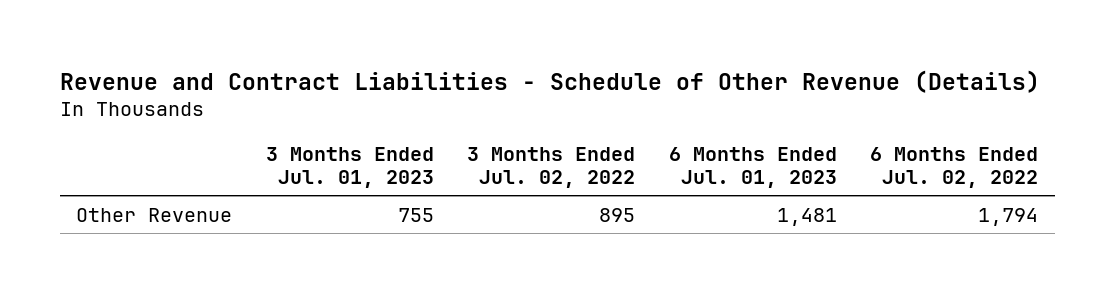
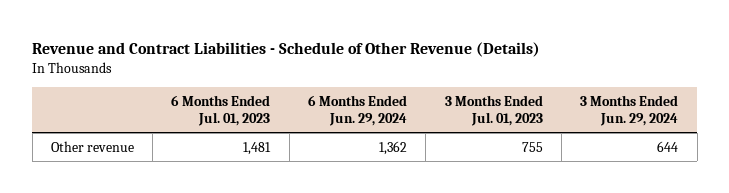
[467,146,636,188] 3 Months Ended Jul. 02, 2022 -> none
[870,146,1039,188] 6 Months Ended Jul. 02, 2022 -> none
none -> [308,94,408,126] 6 Months Ended Jun. 29, 2024
none -> [580,94,679,126] 3 Months Ended Jun. 29, 2024
[76,207,233,222] Other Revenue -> [50,140,134,152] Other revenue

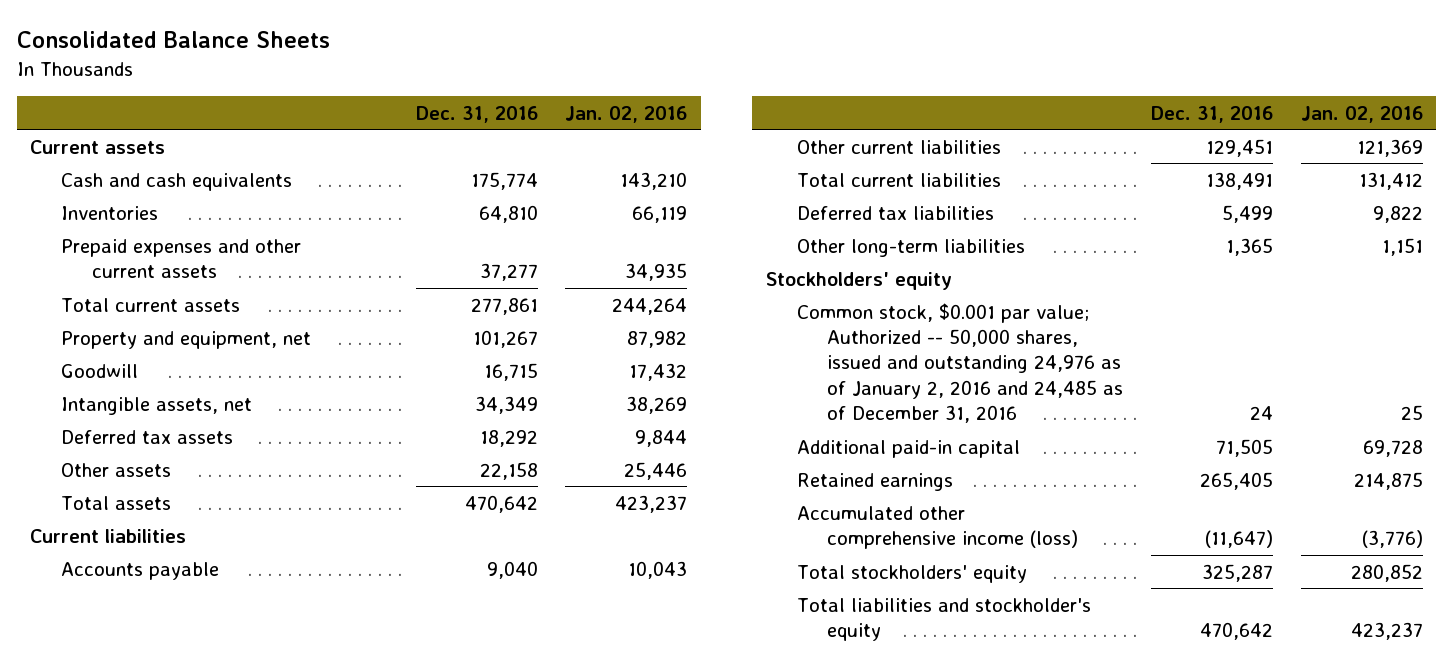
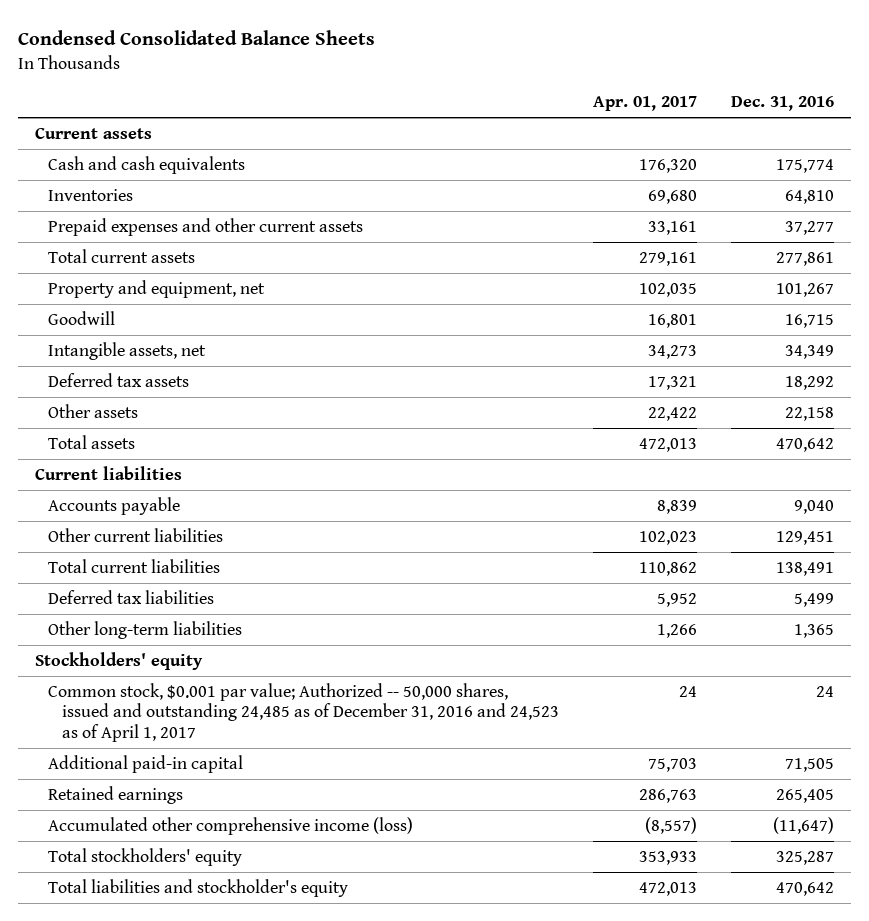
[16,31,330,49] Consolidated Balance Sheets -> [18,30,376,46] Condensed Consolidated Balance Sheets
[565,105,688,123] Jan. 02, 2016 -> none
none -> [592,96,697,112] Apr. 01, 2017
[796,302,1124,424] Common stock, $0.001 par value; Authorized -- 50,000 shares, issued and outstanding 24,976 as of January 2, 2016 and 24,485 as of December 31, 2016 -> [48,682,559,742] Common stock, $0.001 par value; Authorized -- 50,000 shares, issued and outstanding 24,485 as of December 31, 2016 and 24,523 as of April 1, 2017

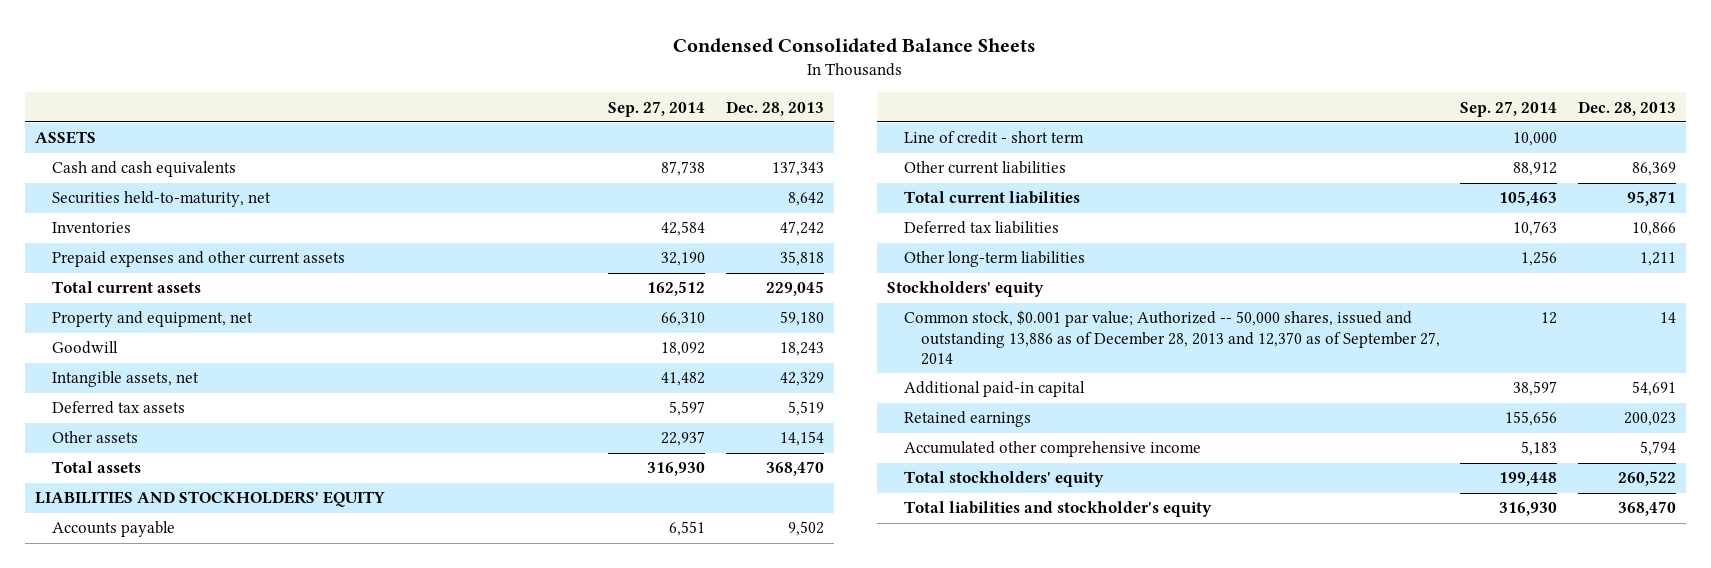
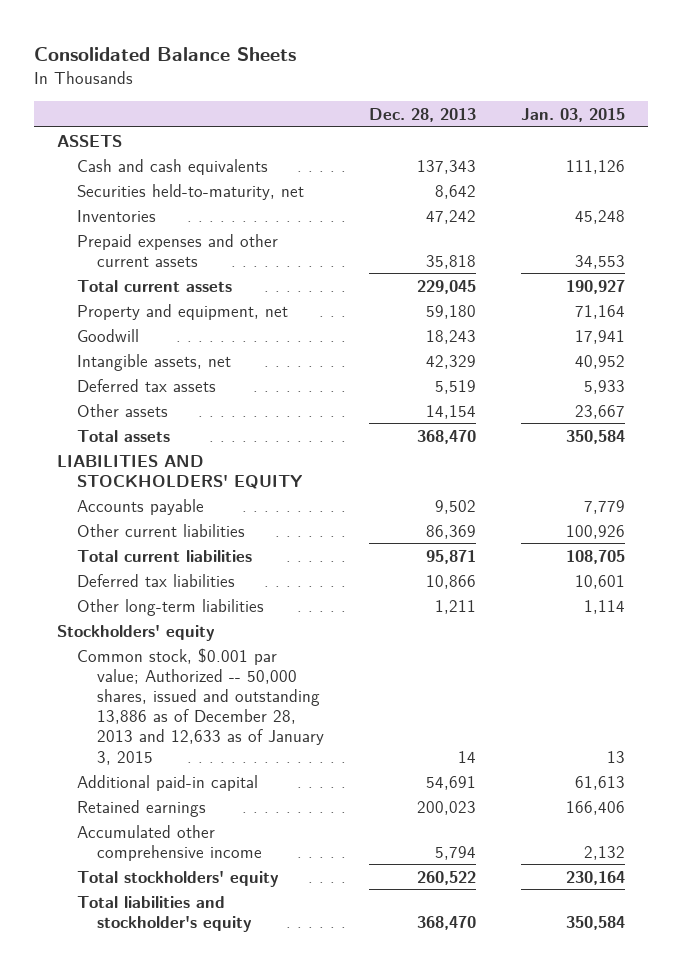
[673,37,1037,53] Condensed Consolidated Balance Sheets -> [34,47,297,62] Consolidated Balance Sheets
[608,100,706,117] Sep. 27, 2014 -> none
none -> [521,108,626,123] Jan. 03, 2015
[904,131,1085,145] Line of credit - short term -> none
[904,310,1441,365] Common stock, $0.001 par value; Authorized -- 50,000 shares, issued and outstanding 13,886 as of December 28, 2013 and 12,370 as of September 27, 2014 -> [76,647,324,765] Common stock, $0.001 par value; Authorized -- 50,000 shares, issued and outstanding 13,886 as of December 28, 2013 and 12,633 as of January 3, 2015

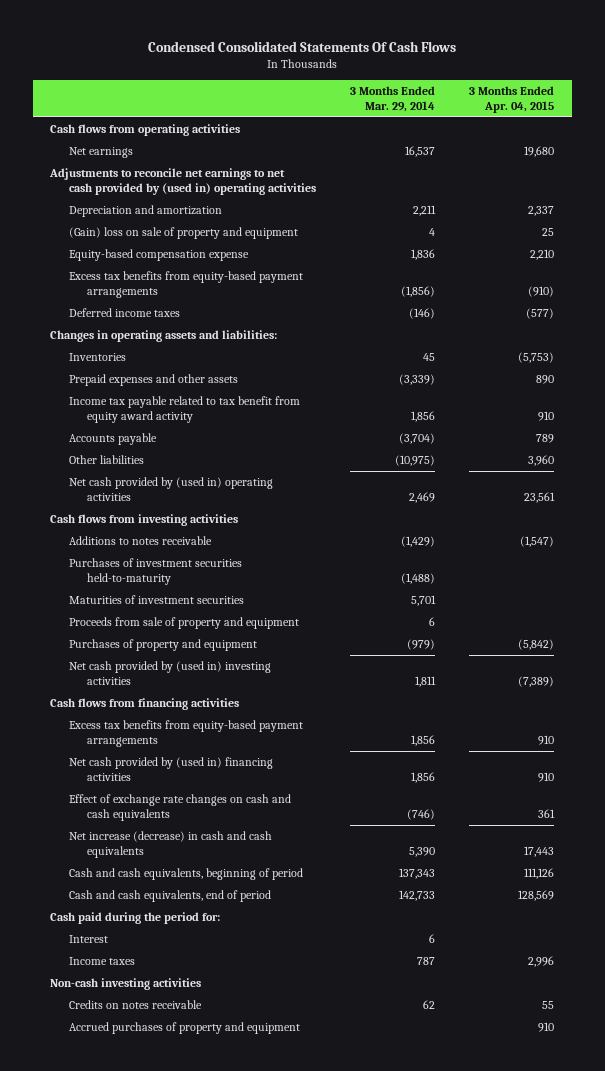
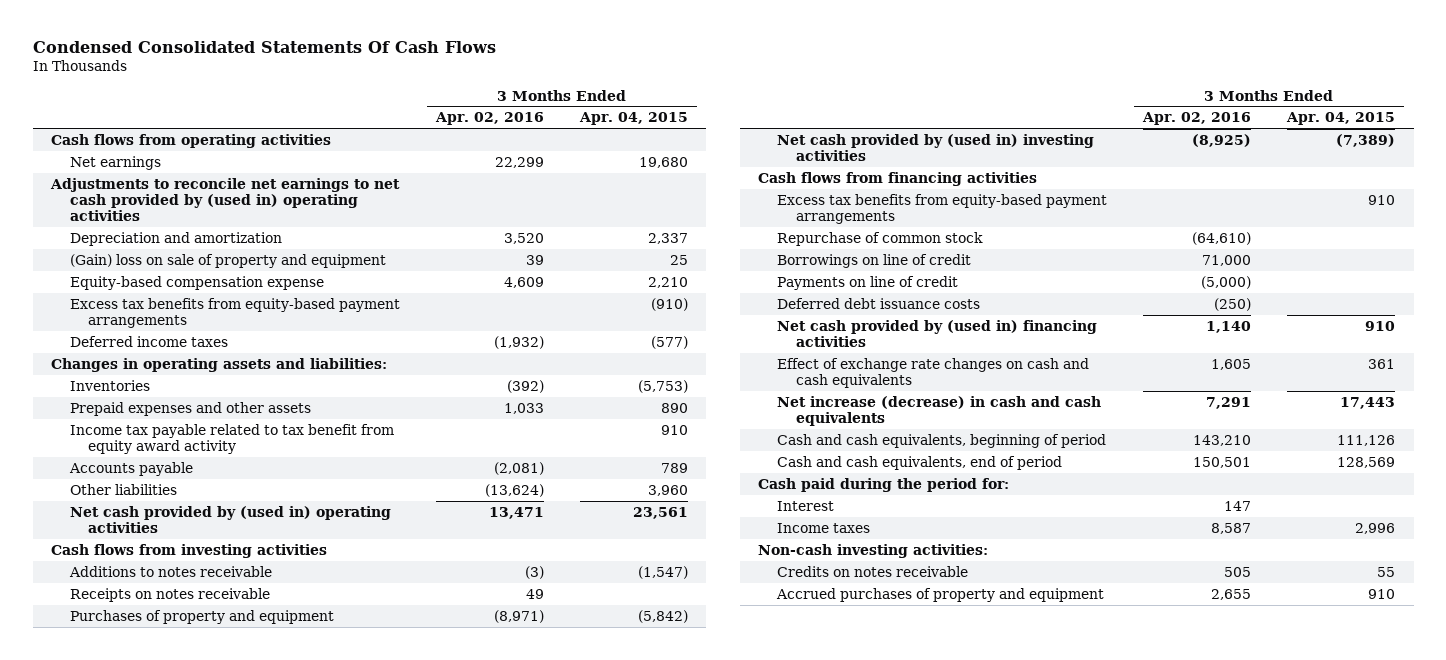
[350,86,436,112] 3 Months Ended Mar. 29, 2014 -> none
none -> [434,112,544,126] Apr. 02, 2016
[68,558,242,585] Purchases of investment securities held-to-maturity -> none
[68,595,244,605] Maturities of investment securities -> none
[68,617,299,630] Proceeds from sale of property and equipment -> none
none -> [69,587,270,602] Receipts on notes receivable
none -> [776,231,983,246] Repurchase of common stock
none -> [776,253,971,268] Borrowings on line of credit
none -> [776,275,958,290] Payments on line of credit
none -> [776,297,980,309] Deferred debt issuance costs
[50,978,202,991] Non-cash investing activities -> [757,543,988,558] Non-cash investing activities:

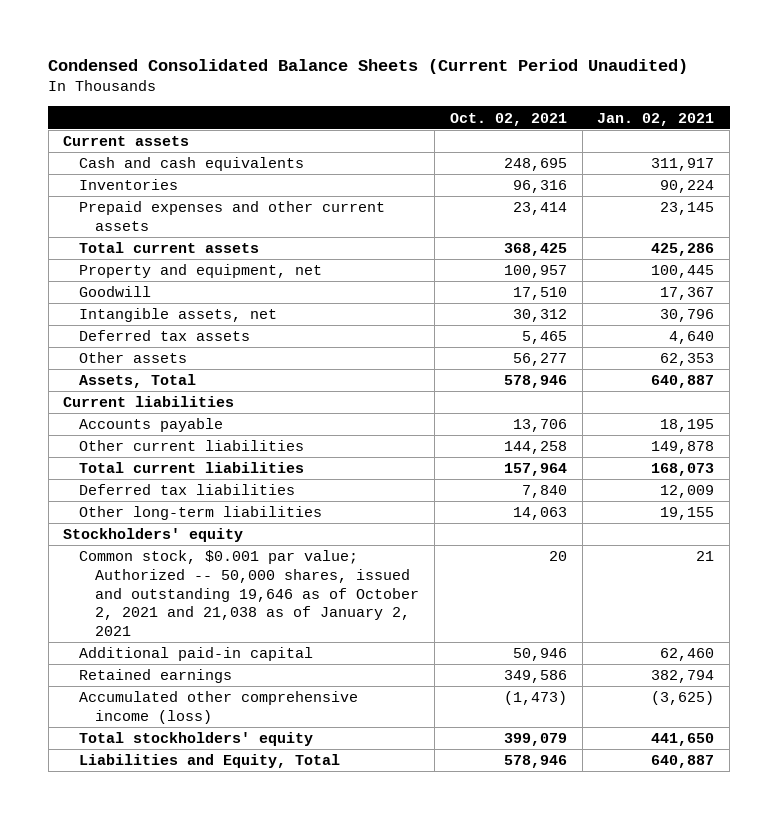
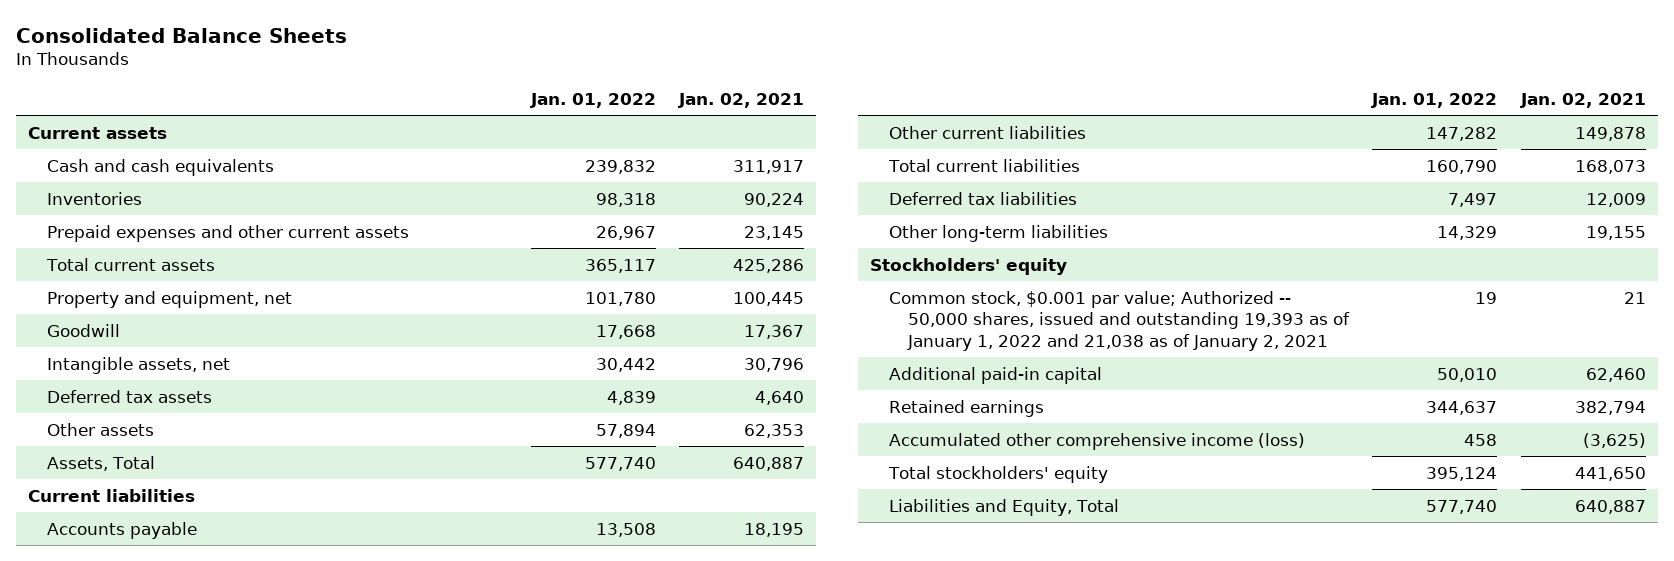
[48,59,689,75] Condensed Consolidated Balance Sheets (Current Period Unaudited) -> [16,27,348,43] Consolidated Balance Sheets
[449,112,567,126] Oct. 02, 2021 -> none
none -> [529,92,656,108] Jan. 01, 2022
[79,550,419,636] Common stock, $0.001 par value; Authorized -- 50,000 shares, issued and outstanding 19,646 as of October 2, 2021 and 21,038 as of January 2, 2021 -> [888,290,1350,352] Common stock, $0.001 par value; Authorized -- 50,000 shares, issued and outstanding 19,393 as of January 1, 2022 and 21,038 as of January 2, 2021

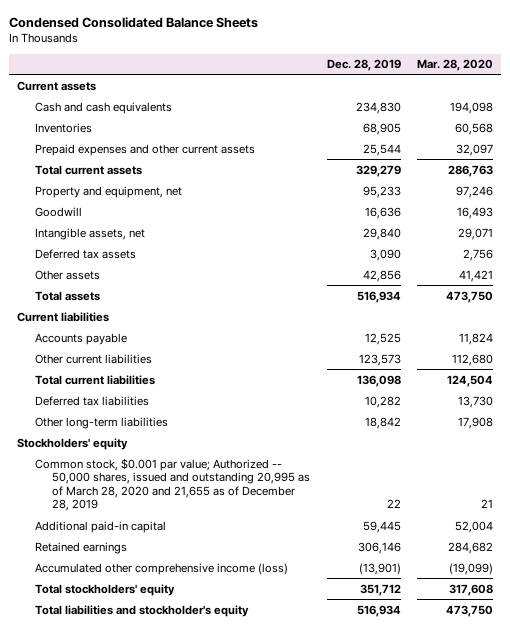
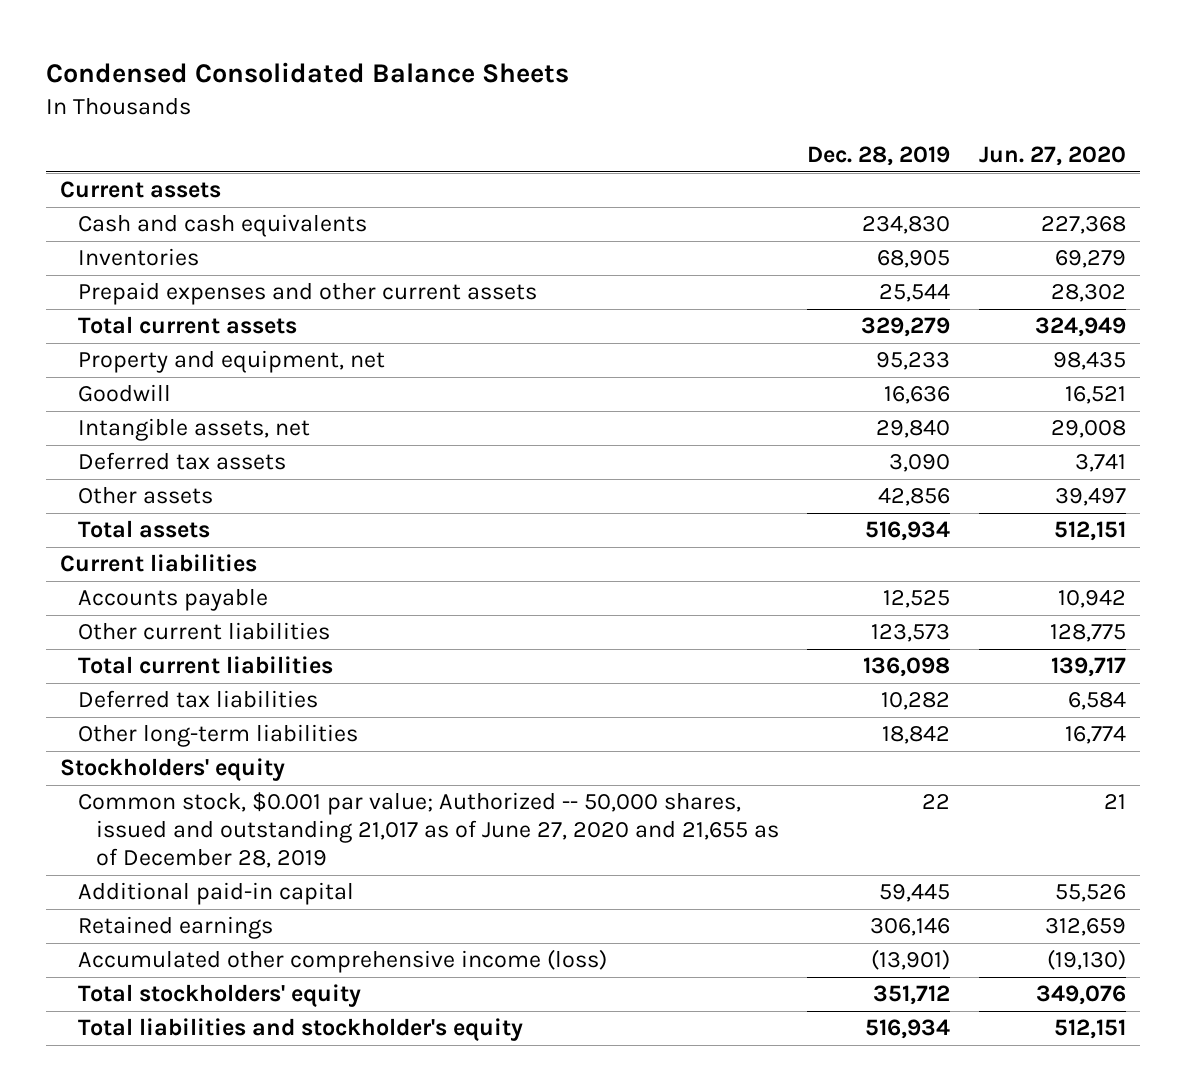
[416,59,493,72] Mar. 28, 2020 -> none
none -> [978,146,1126,167] Jun. 27, 2020
[34,457,311,512] Common stock, $0.001 par value; Authorized -- 50,000 shares, issued and outstanding 20,995 as of March 28, 2020 and 21,655 as of December 28, 2019 -> [77,792,779,869] Common stock, $0.001 par value; Authorized -- 50,000 shares, issued and outstanding 21,017 as of June 27, 2020 and 21,655 as of December 28, 2019

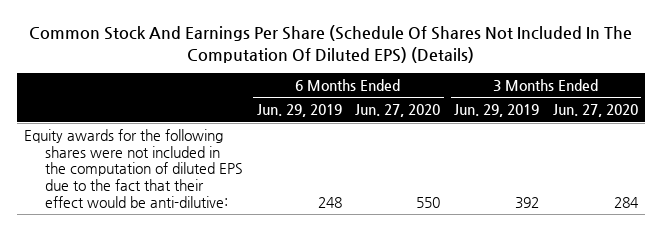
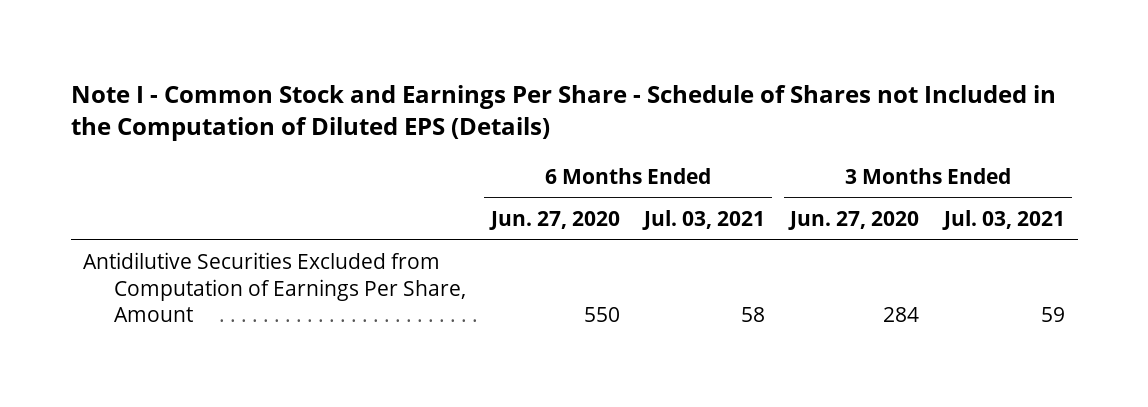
[29,25,633,63] Common Stock And Earnings Per Share (Schedule Of Shares Not Included In The Computation Of Diluted EPS) (Details) -> [70,84,1056,141] Note I - Common Stock and Earnings Per Share - Schedule of Shares not Included in the Computation of Diluted EPS (Details)
[256,104,342,118] Jun. 29, 2019 -> none
[454,104,540,118] Jun. 29, 2019 -> none
none -> [642,209,766,230] Jul. 03, 2021
none -> [942,209,1066,230] Jul. 03, 2021
[24,128,243,208] Equity awards for the following shares were not included in the computation of diluted EPS due to the fact that their effect would be anti-dilutive: -> [83,252,466,322] Antidilutive Securities Excluded from Computation of Earnings Per Share, Amount

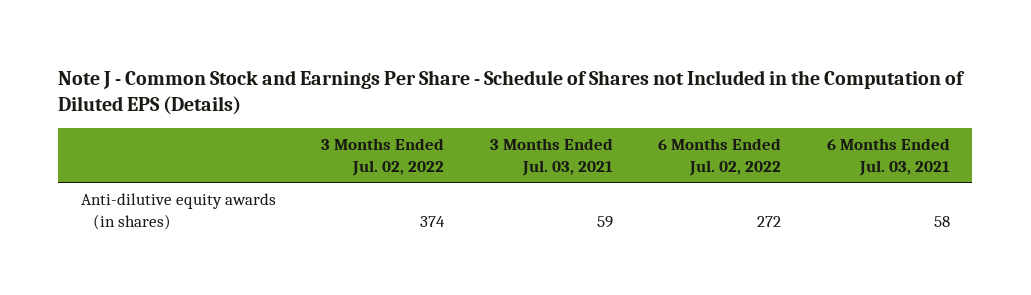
[70,84,1056,141] Note I - Common Stock and Earnings Per Share - Schedule of Shares not Included in the Computation of Diluted EPS (Details) -> [58,69,966,116] Note J - Common Stock and Earnings Per Share - Schedule of Shares not Included in the Computation of Diluted EPS (Details)
[488,210,620,230] Jun. 27, 2020 -> none
[788,210,920,230] Jun. 27, 2020 -> none
none -> [321,138,445,176] 3 Months Ended Jul. 02, 2022
none -> [658,138,782,176] 6 Months Ended Jul. 02, 2022
[83,252,466,322] Antidilutive Securities Excluded from Computation of Earnings Per Share, Amount -> [81,192,277,230] Anti-dilutive equity awards (in shares)

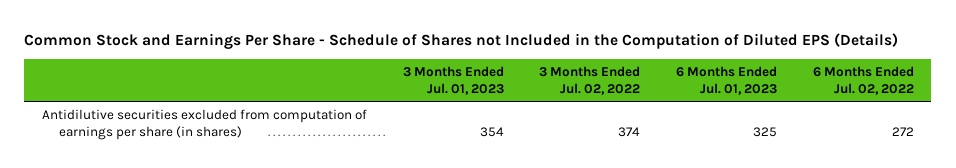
[58,69,966,116] Note J - Common Stock and Earnings Per Share - Schedule of Shares not Included in the Computation of Diluted EPS (Details) -> [24,33,899,50] Common Stock and Earnings Per Share - Schedule of Shares not Included in the Computation of Diluted EPS (Details)
[489,138,613,176] 3 Months Ended Jul. 03, 2021 -> none
[826,138,950,176] 6 Months Ended Jul. 03, 2021 -> none
none -> [402,66,504,95] 3 Months Ended Jul. 01, 2023
none -> [676,66,778,95] 6 Months Ended Jul. 01, 2023
[81,192,277,230] Anti-dilutive equity awards (in shares) -> [42,109,368,140] Antidilutive securities excluded from computation of earnings per share (in shares)

